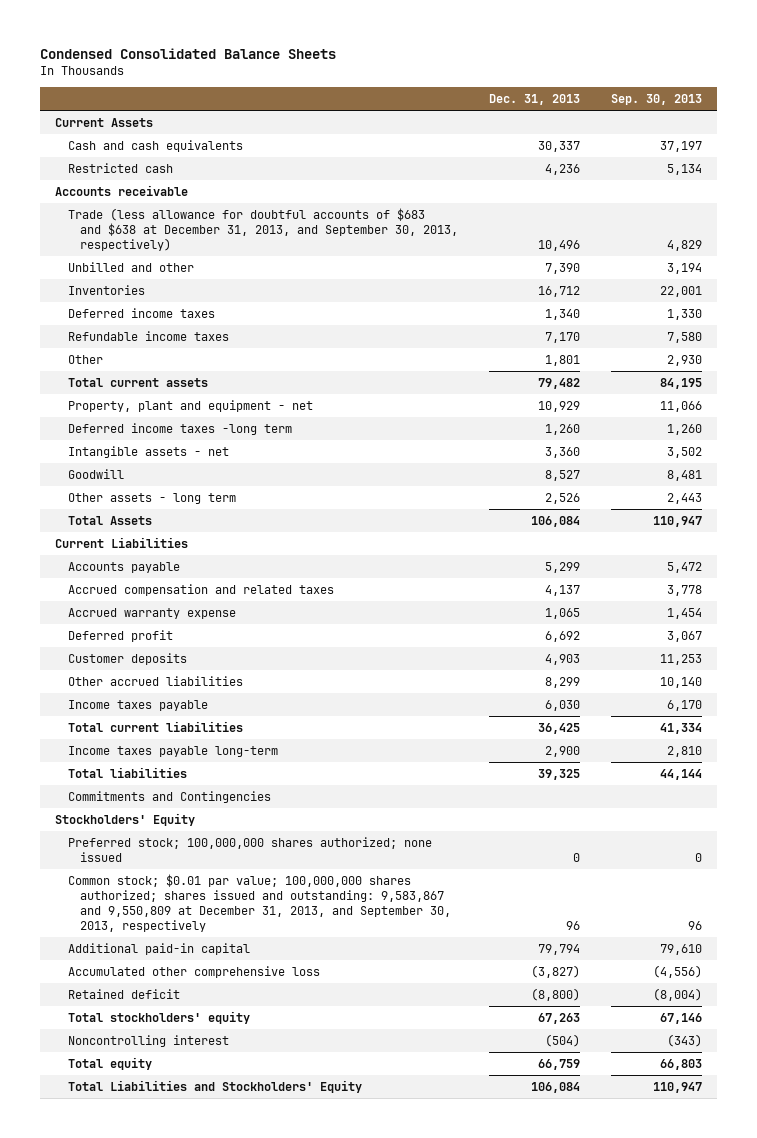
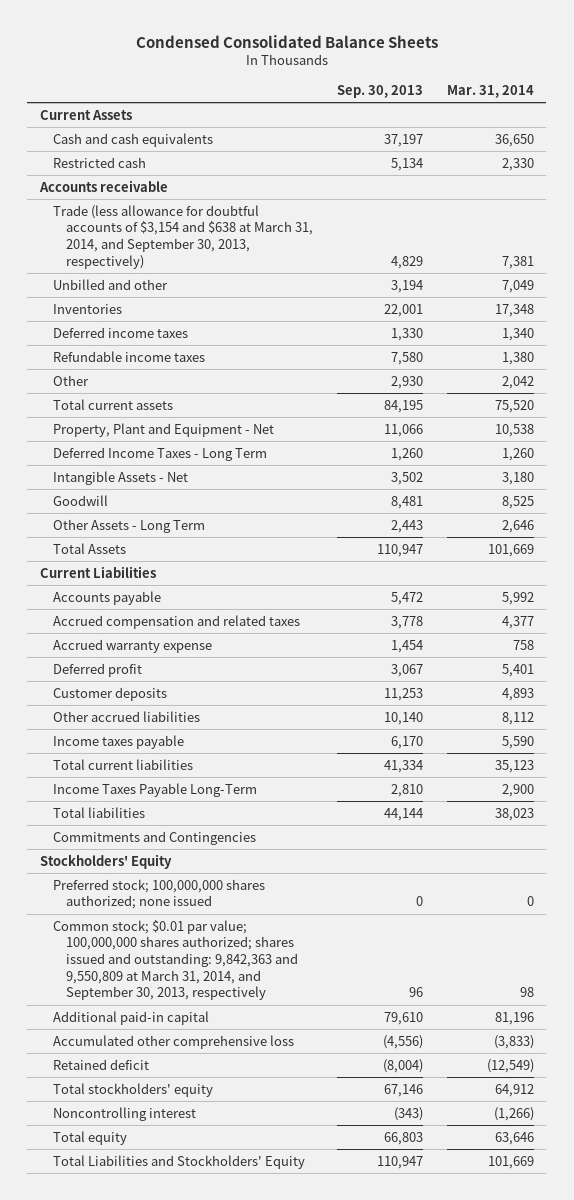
[489,94,581,106] Dec. 31, 2013 -> none
none -> [447,84,535,98] Mar. 31, 2014
[67,207,459,251] Trade (less allowance for doubtful accounts of $683 and $638 at December 31, 2013, and September 30, 2013, respectively) -> [52,204,313,269] Trade (less allowance for doubtful accounts of $3,154 and $638 at March 31, 2014, and September 30, 2013, respectively)
[67,399,313,412] Property, plant and equipment - net -> [52,422,274,437] Property, Plant and Equipment - Net
[67,422,292,435] Deferred income taxes -long term -> [52,446,267,461] Deferred Income Taxes - Long Term
[67,445,229,458] Intangible assets - net -> [52,470,188,485] Intangible Assets - Net
[67,492,236,504] Other assets - long term -> [52,518,205,533] Other Assets - Long Term
[67,745,278,757] Income taxes payable long-term -> [52,782,257,797] Income Taxes Payable Long-Term
[67,873,452,932] Common stock; $0.01 par value; 100,000,000 shares authorized; shares issued and outstanding: 9,583,867 and 9,550,809 at December 31, 2013, and September 30, 2013, respectively -> [52,919,298,1001] Common stock; $0.01 par value; 100,000,000 shares authorized; shares issued and outstanding: 9,842,363 and 9,550,809 at March 31, 2014, and September 30, 2013, respectively

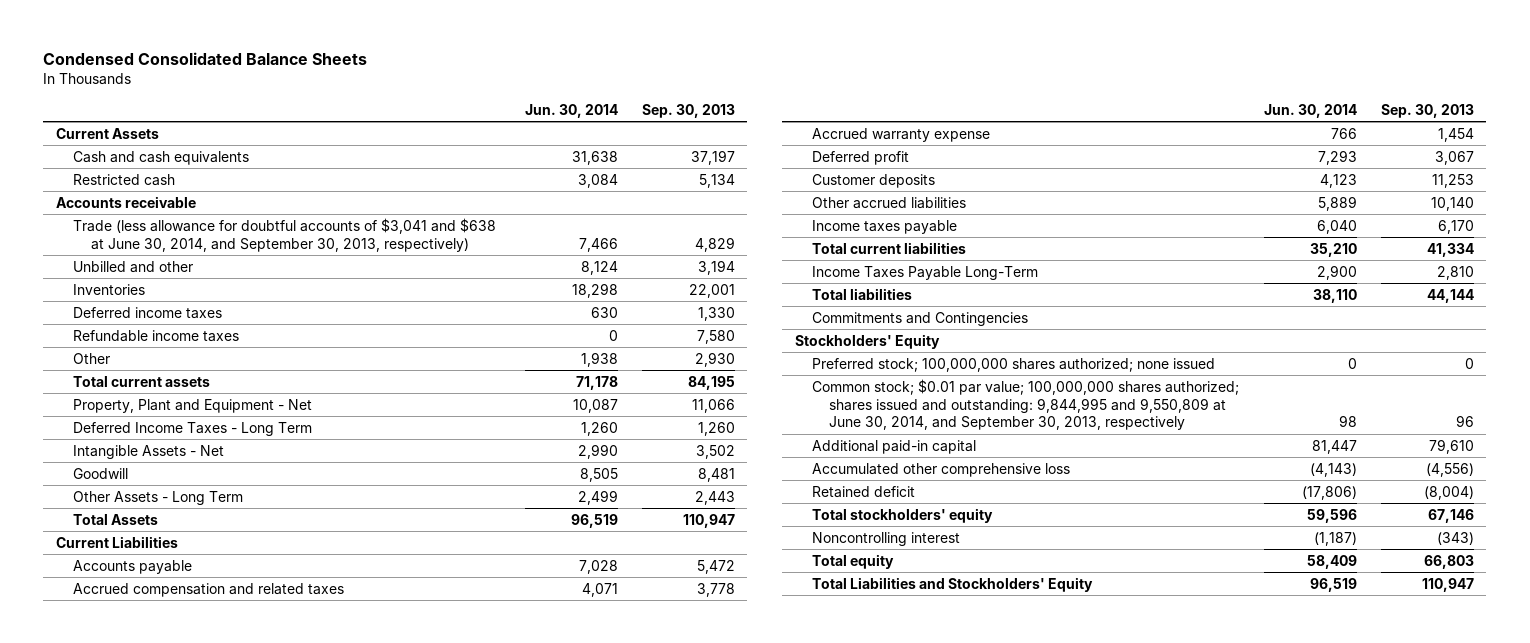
[447,84,535,98] Mar. 31, 2014 -> none
none -> [524,103,618,118] Jun. 30, 2014
[52,204,313,269] Trade (less allowance for doubtful accounts of $3,154 and $638 at March 31, 2014, and September 30, 2013, respectively) -> [73,217,497,252] Trade (less allowance for doubtful accounts of $3,041 and $638 at June 30, 2014, and September 30, 2013, respectively)
[52,919,298,1001] Common stock; $0.01 par value; 100,000,000 shares authorized; shares issued and outstanding: 9,842,363 and 9,550,809 at March 31, 2014, and September 30, 2013, respectively -> [812,378,1240,431] Common stock; $0.01 par value; 100,000,000 shares authorized; shares issued and outstanding: 9,844,995 and 9,550,809 at June 30, 2014, and September 30, 2013, respectively

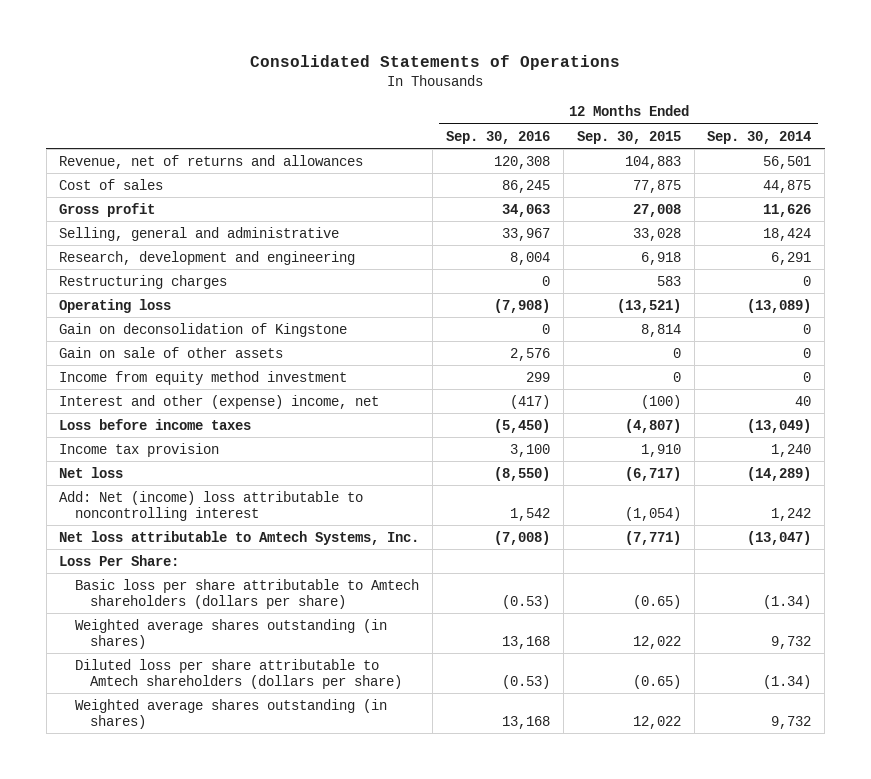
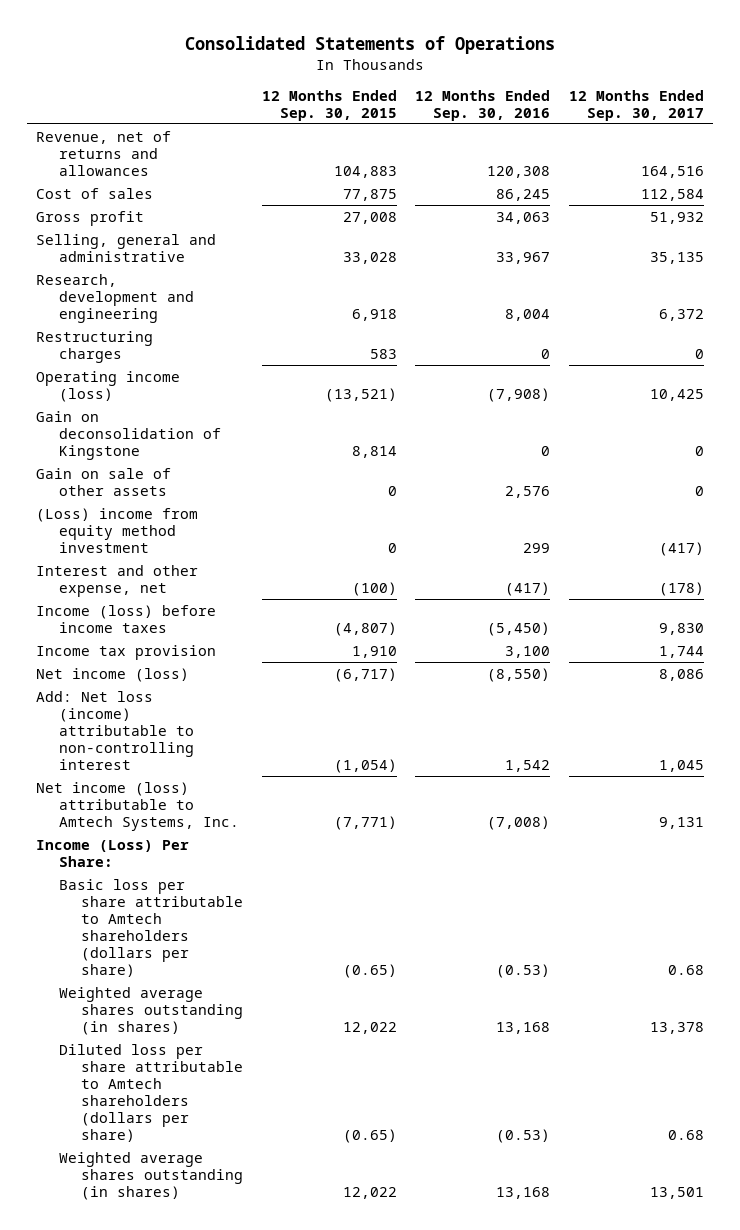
[707,130,812,144] Sep. 30, 2014 -> none
none -> [568,89,704,121] 12 Months Ended Sep. 30, 2017
[59,298,172,313] Operating loss -> [36,370,181,402] Operating income (loss)
[59,370,348,385] Income from equity method investment -> [36,507,199,553] (Loss) income from equity method investment
[59,394,380,409] Interest and other (expense) income, net -> [36,564,199,597] Interest and other expense, net
[59,418,252,430] Loss before income taxes -> [36,604,217,633] Income (loss) before income taxes
[59,466,124,478] Net loss -> [36,667,190,682] Net income (loss)
[59,490,364,521] Add: Net (income) loss attributable to noncontrolling interest -> [36,690,194,770] Add: Net loss (income) attributable to non-controlling interest
[59,530,420,545] Net loss attributable to Amtech Systems, Inc. -> [36,781,239,831] Net income (loss) attributable to Amtech Systems, Inc.
[59,554,180,566] Loss Per Share: -> [36,839,190,867] Income (Loss) Per Share:

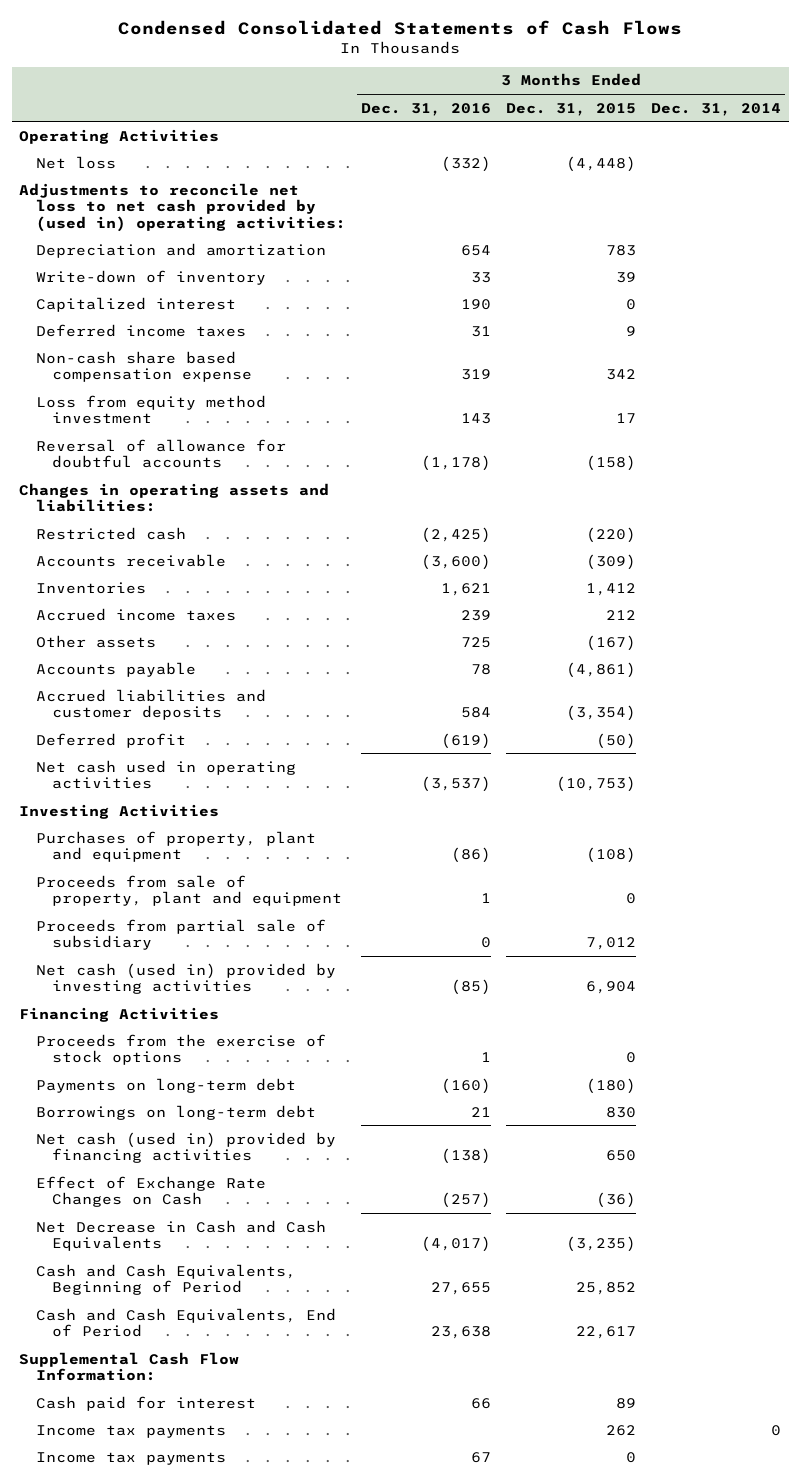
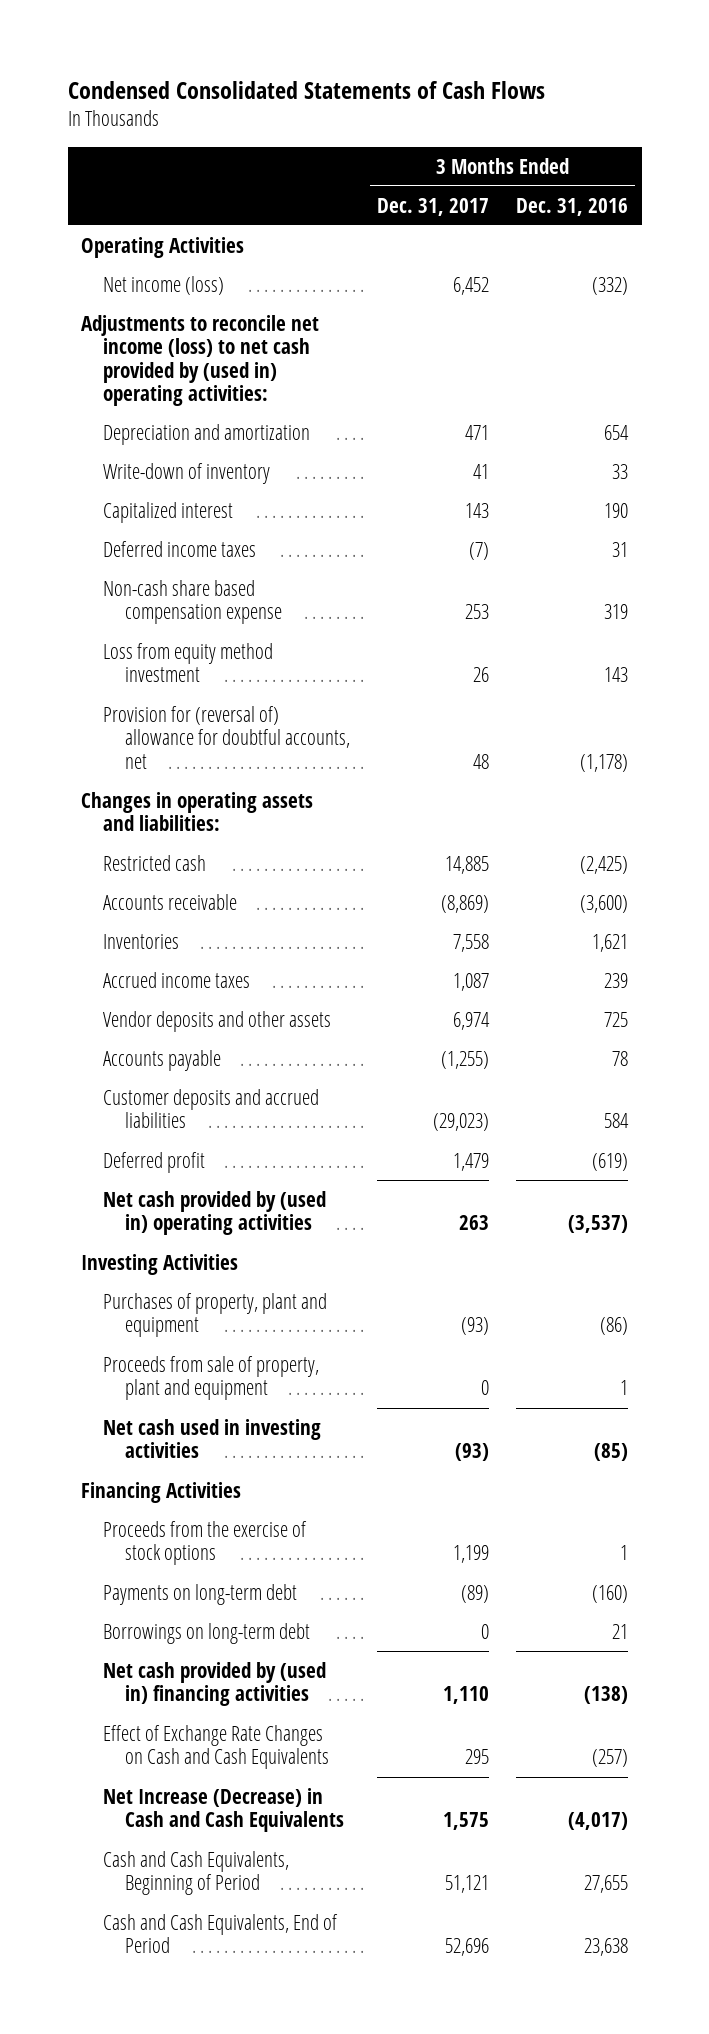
[506,102,637,116] Dec. 31, 2015 -> none
[651,102,782,116] Dec. 31, 2014 -> none
none -> [377,197,490,216] Dec. 31, 2017
[35,155,116,169] Net loss -> [103,275,225,295] Net income (loss)
[19,182,346,232] Adjustments to reconcile net loss to net cash provided by (used in) operating activities: -> [81,314,320,407] Adjustments to reconcile net income (loss) to net cash provided by (used in) operating activities:
[35,438,286,469] Reversal of allowance for doubtful accounts -> [103,705,351,769] Provision for (reversal of) allowance for doubtful accounts, net
[35,634,156,648] Other assets -> [103,1010,332,1032] Vendor deposits and other assets
[35,688,266,721] Accrued liabilities and customer deposits -> [103,1088,320,1129] Customer deposits and accrued liabilities
[35,759,296,790] Net cash used in operating activities -> [103,1190,327,1236] Net cash provided by (used in) operating activities
[35,918,326,951] Proceeds from partial sale of subsidiary -> none
[35,962,336,995] Net cash (used in) provided by investing activities -> [103,1418,322,1459] Net cash used in investing activities
[35,1131,336,1164] Net cash (used in) provided by financing activities -> [103,1661,327,1707] Net cash provided by (used in) financing activities
[35,1175,266,1208] Effect of Exchange Rate Changes on Cash -> [103,1724,330,1770] Effect of Exchange Rate Changes on Cash and Cash Equivalents
[35,1219,326,1252] Net Decrease in Cash and Cash Equivalents -> [103,1787,345,1833] Net Increase (Decrease) in Cash and Cash Equivalents
[19,1351,240,1382] Supplemental Cash Flow Information: -> none
[35,1395,256,1411] Cash paid for interest -> none
[35,1424,226,1438] Income tax payments -> none
[35,1451,226,1465] Income tax payments -> none

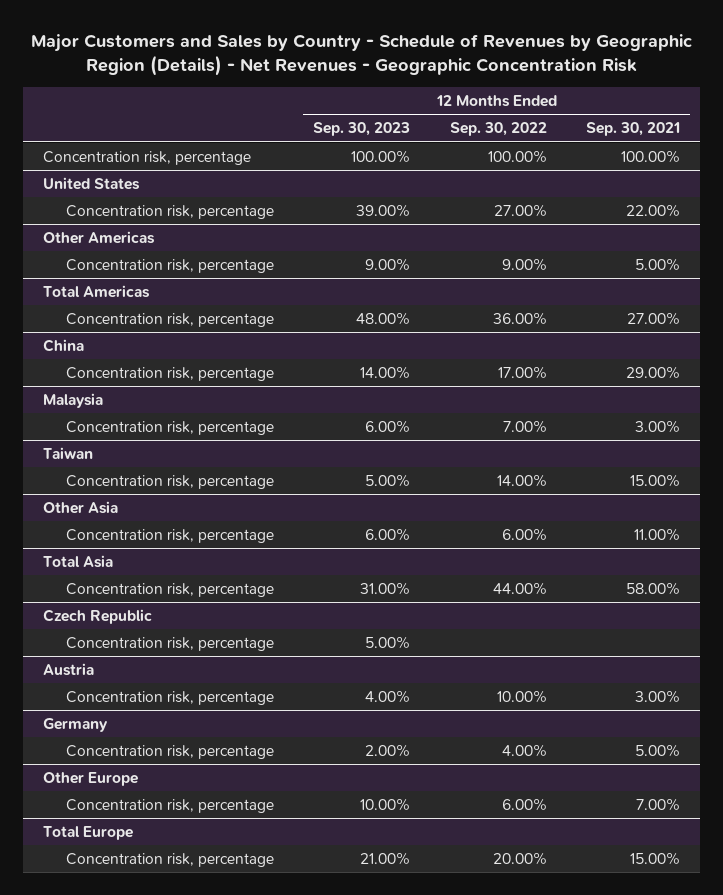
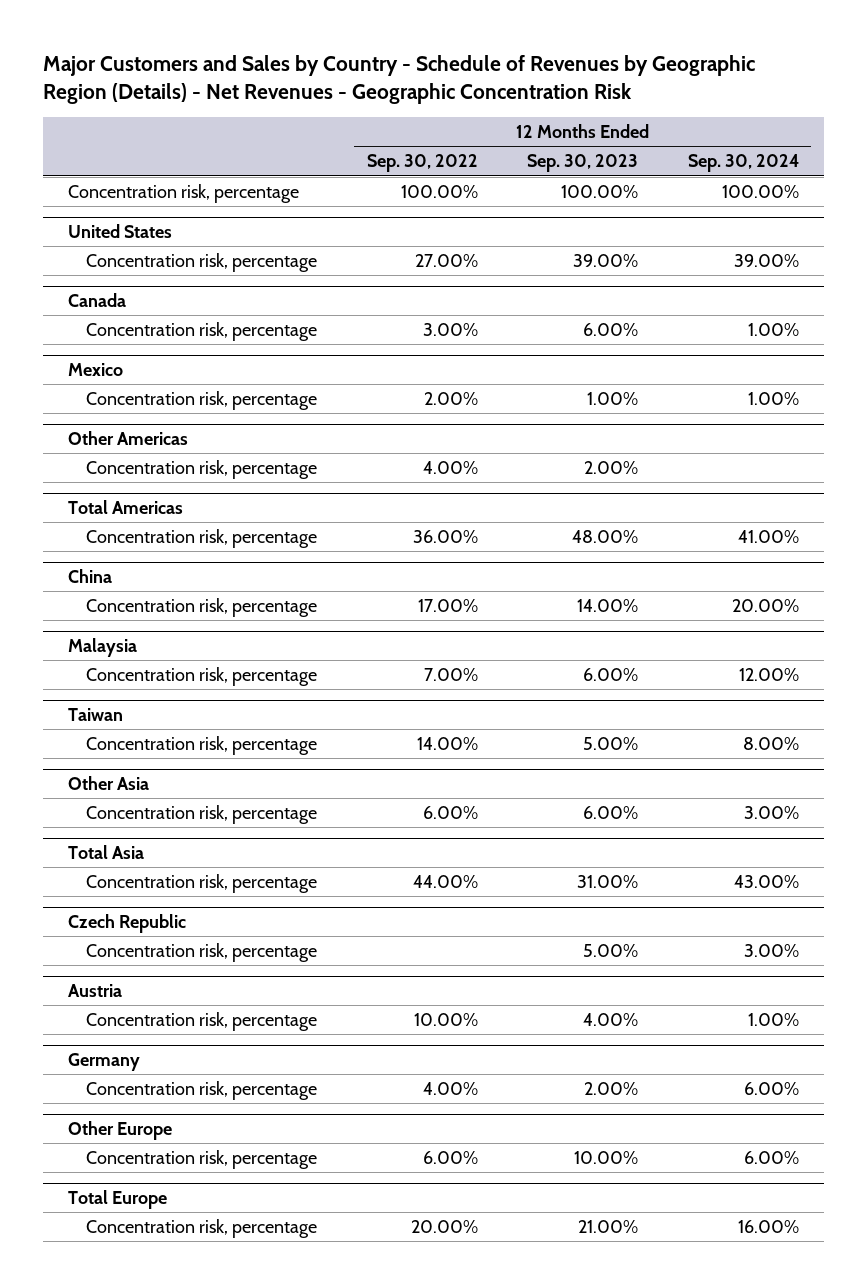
[586,122,681,137] Sep. 30, 2021 -> none
none -> [688,154,800,173] Sep. 30, 2024
none -> [67,293,126,308] Canada
none -> [86,321,318,341] Concentration risk, percentage
none -> [67,363,123,377] Mexico
none -> [86,390,318,410] Concentration risk, percentage
[365,257,411,271] 9.00% -> [584,460,639,474] 2.00%
[501,257,547,271] 9.00% -> [422,460,478,474] 4.00%

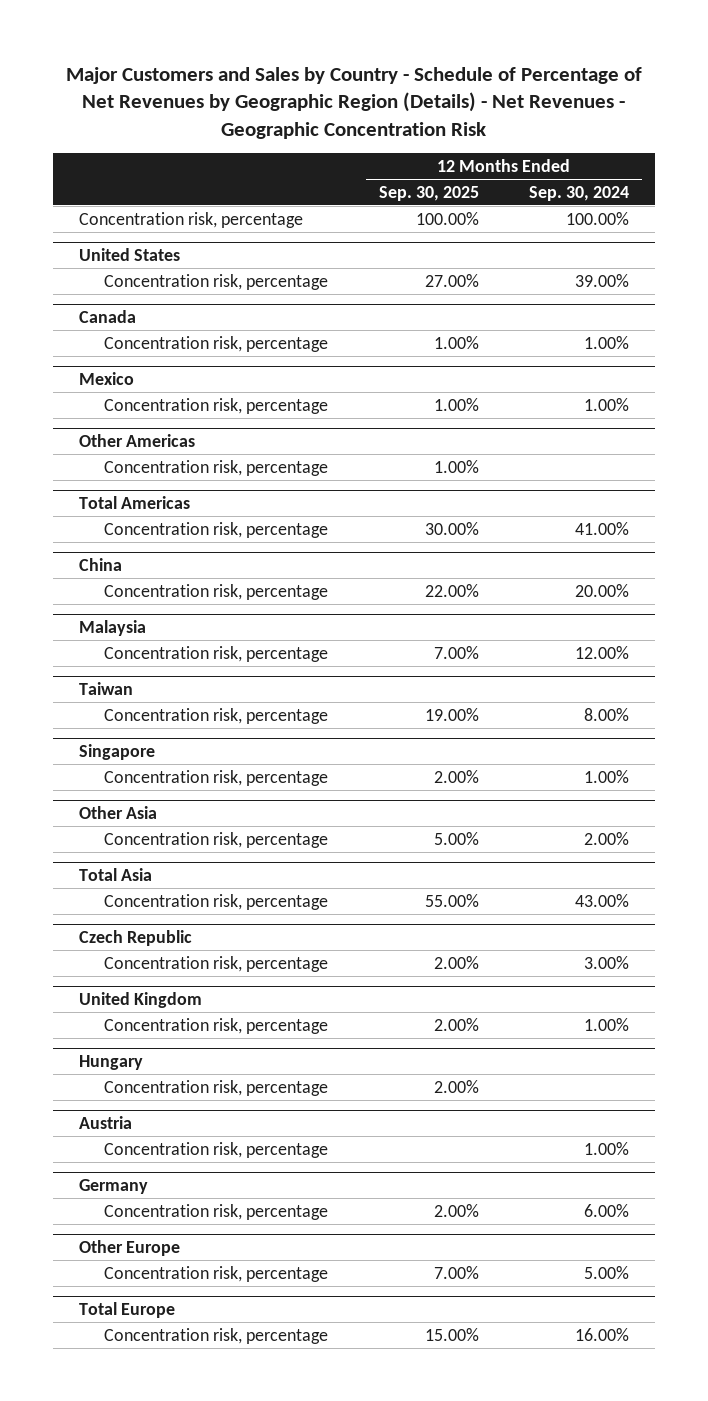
[42,54,755,105] Major Customers and Sales by Country - Schedule of Revenues by Geographic Region (Details) - Net Revenues - Geographic Concentration Risk -> [66,66,643,139] Major Customers and Sales by Country - Schedule of Percentage of Net Revenues by Geographic Region (Details) - Net Revenues - Geographic Concentration Risk
[366,154,478,173] Sep. 30, 2022 -> none
[527,154,639,173] Sep. 30, 2023 -> none
none -> [378,185,479,201] Sep. 30, 2025
none -> [78,743,155,760] Singapore
none -> [104,769,329,786] Concentration risk, percentage
[744,805,800,819] 3.00% -> [584,831,630,845] 2.00%
none -> [78,991,202,1008] United Kingdom
none -> [104,1017,329,1034] Concentration risk, percentage
none -> [78,1054,143,1070] Hungary
none -> [104,1079,329,1096] Concentration risk, percentage
[744,1150,800,1164] 6.00% -> [584,1265,630,1279] 5.00%

